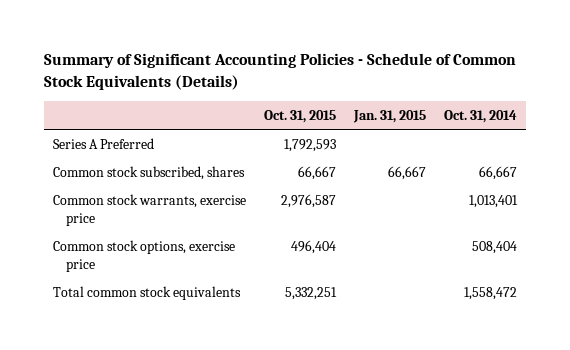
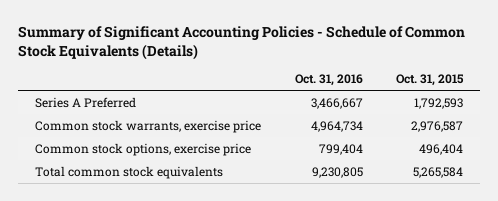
[352,109,426,123] Jan. 31, 2015 -> none
[443,109,517,123] Oct. 31, 2014 -> none
none -> [294,74,363,87] Oct. 31, 2016
[52,165,245,180] Common stock subscribed, shares -> none
[284,286,337,300] 5,332,251 -> [413,166,464,178] 5,265,584

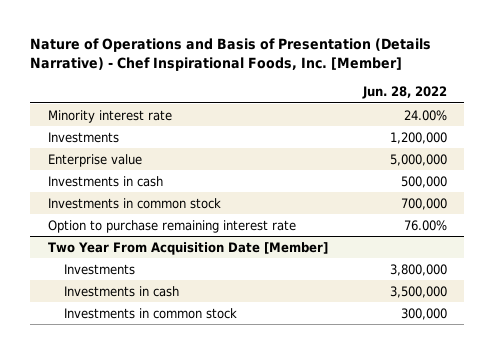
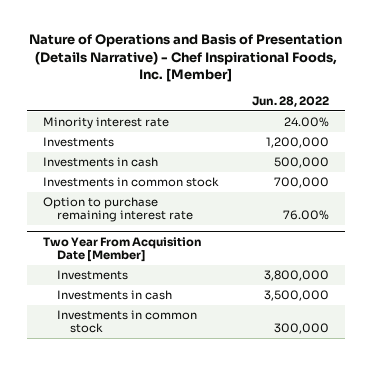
[47,153,142,167] Enterprise value -> none

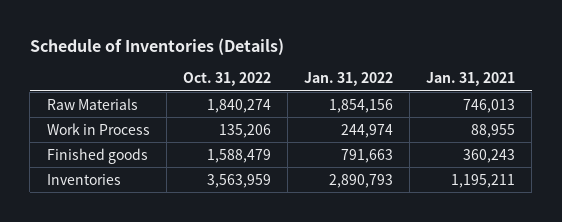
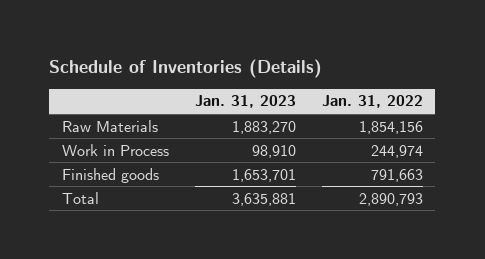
[182,72,271,87] Oct. 31, 2022 -> none
[426,72,516,87] Jan. 31, 2021 -> none
none -> [194,95,296,109] Jan. 31, 2023
[46,173,121,185] Inventories -> [62,191,100,204] Total

